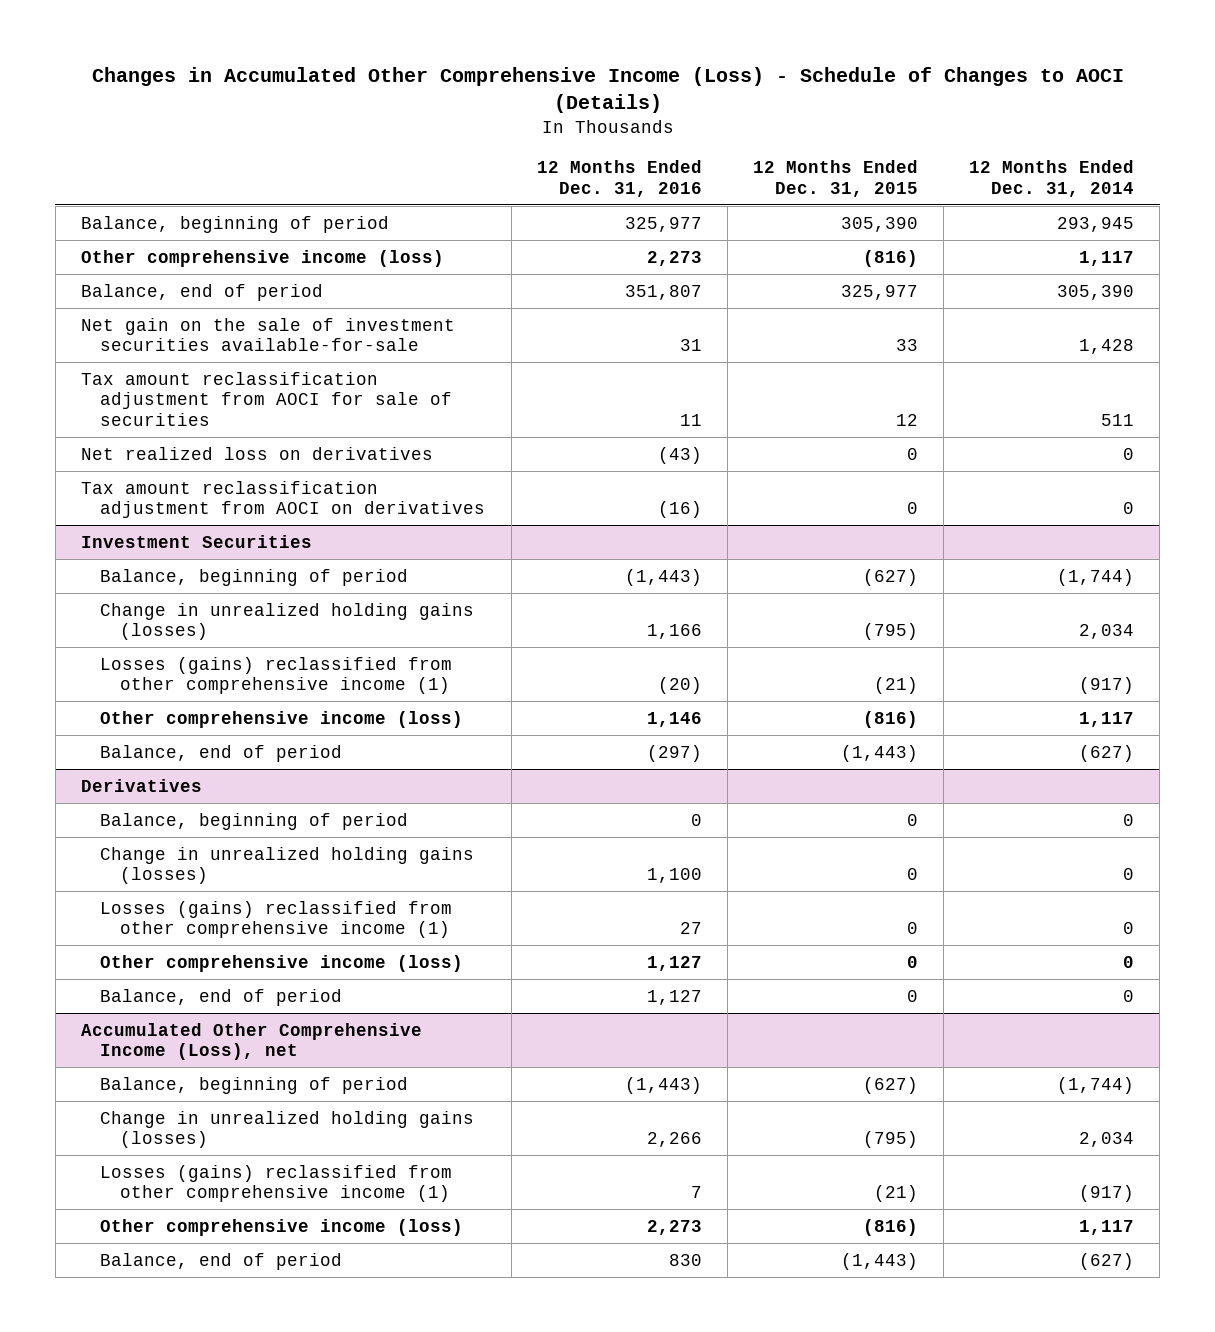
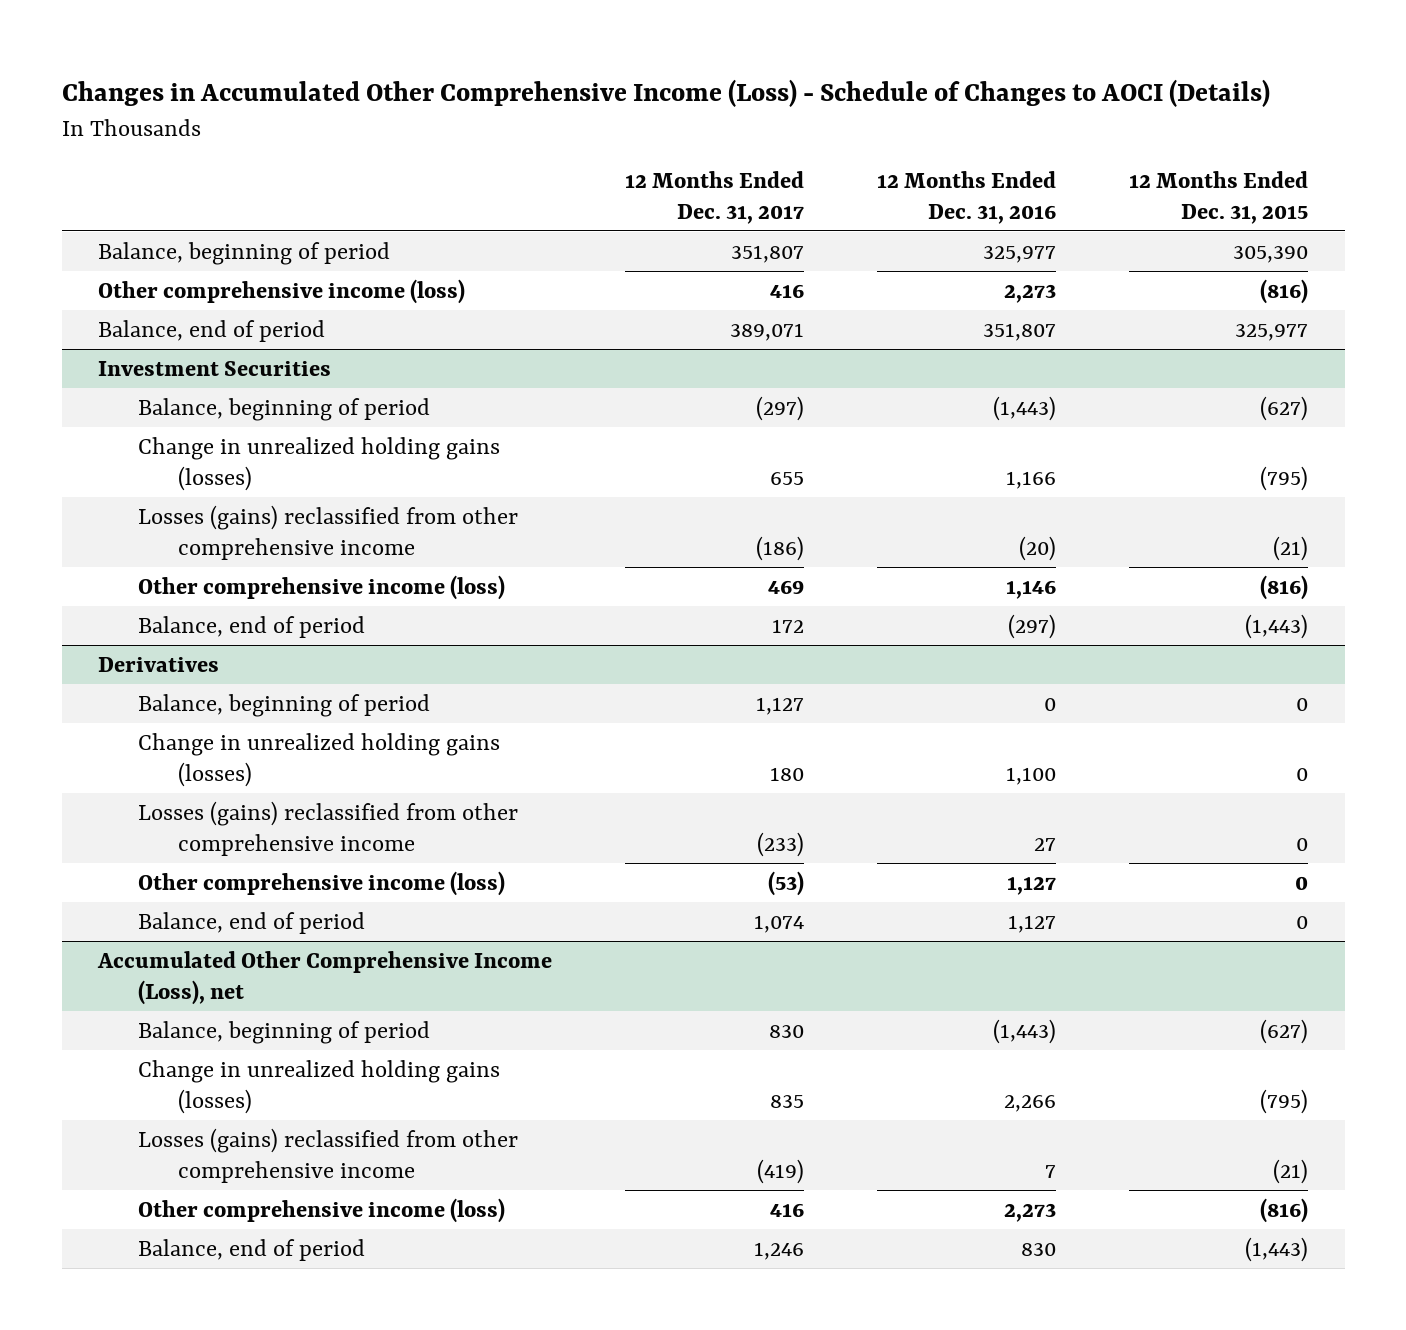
[969,159,1135,197] 12 Months Ended Dec. 31, 2014 -> none
none -> [625,170,805,224] 12 Months Ended Dec. 31, 2017
[80,317,455,352] Net gain on the sale of investment securities available-for-sale -> none
[80,371,453,427] Tax amount reclassification adjustment from AOCI for sale of securities -> none
[80,446,433,460] Net realized loss on derivatives -> none
[80,480,486,519] Tax amount reclassification adjustment from AOCI on derivatives -> none
[100,656,453,695] Losses (gains) reclassified from other comprehensive income (1) -> [138,504,519,560] Losses (gains) reclassified from other comprehensive income
[100,900,453,939] Losses (gains) reclassified from other comprehensive income (1) -> [138,800,519,856] Losses (gains) reclassified from other comprehensive income
[100,1164,453,1203] Losses (gains) reclassified from other comprehensive income (1) -> [138,1127,519,1183] Losses (gains) reclassified from other comprehensive income

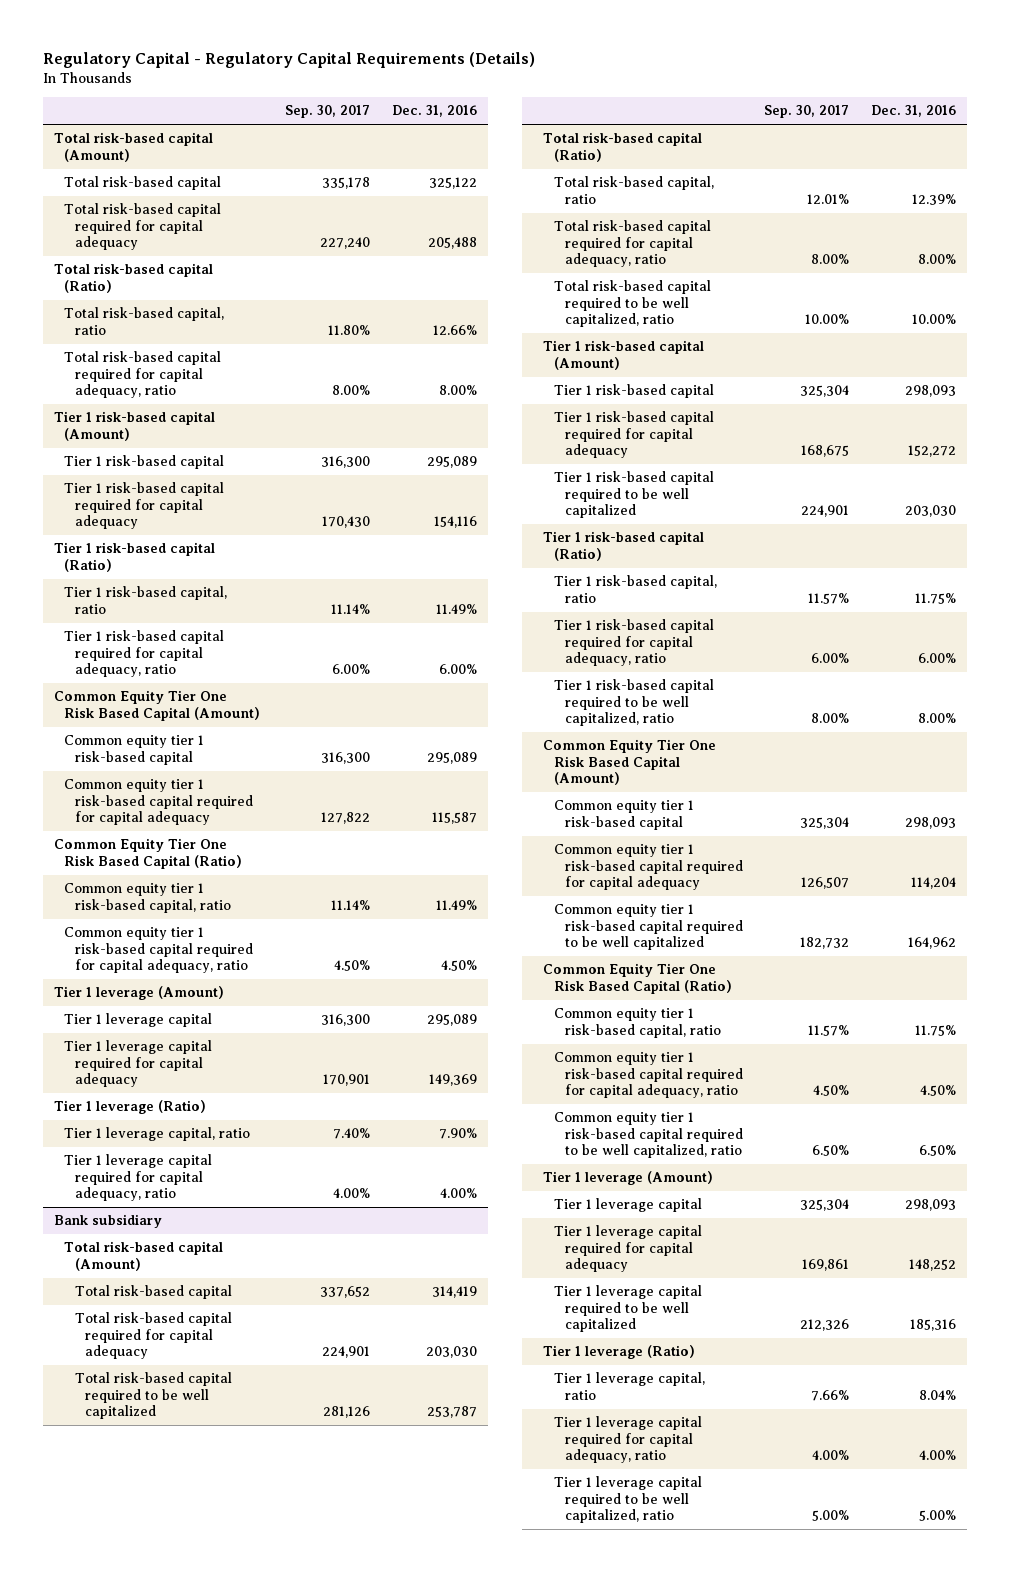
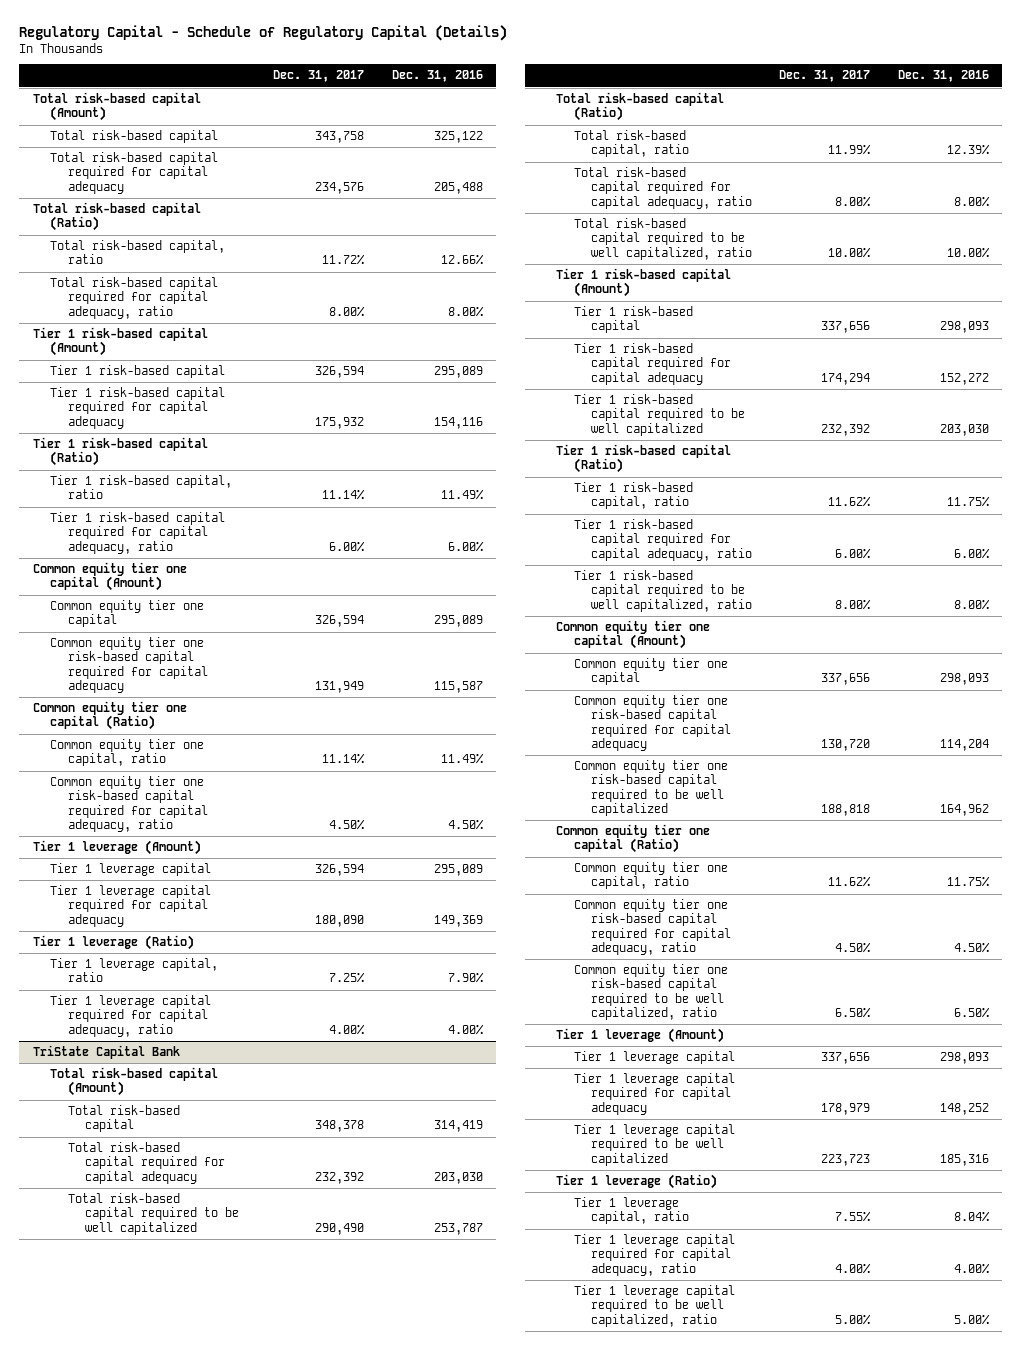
[43,52,536,69] Regulatory Capital - Regulatory Capital Requirements (Details) -> [19,25,508,42] Regulatory Capital - Schedule of Regulatory Capital (Details)
[285,105,371,119] Sep. 30, 2017 -> none
none -> [273,70,365,83] Dec. 31, 2017
[53,690,261,721] Common Equity Tier One Risk Based Capital (Amount) -> [32,562,187,592] Common equity tier one capital (Amount)
[64,735,205,765] Common equity tier 1 risk-based capital -> [50,600,205,628] Common equity tier one capital
[64,779,253,826] Common equity tier 1 risk-based capital required for capital adequacy -> [50,637,208,693] Common equity tier one risk-based capital required for capital adequacy
[53,838,243,869] Common Equity Tier One Risk Based Capital (Ratio) -> [32,701,187,731] Common equity tier one capital (Ratio)
[64,883,231,913] Common equity tier 1 risk-based capital, ratio -> [50,739,205,767] Common equity tier one capital, ratio
[64,927,253,974] Common equity tier 1 risk-based capital required for capital adequacy, ratio -> [50,776,208,832] Common equity tier one risk-based capital required for capital adequacy, ratio
[53,1214,162,1229] Bank subsidiary -> [32,1045,180,1060] TriState Capital Bank
[543,739,717,786] Common Equity Tier One Risk Based Capital (Amount) -> [556,620,711,650] Common equity tier one capital (Amount)
[553,800,694,830] Common equity tier 1 risk-based capital -> [573,658,728,686] Common equity tier one capital
[553,844,743,891] Common equity tier 1 risk-based capital required for capital adequacy -> [573,695,732,751] Common equity tier one risk-based capital required for capital adequacy
[553,904,743,951] Common equity tier 1 risk-based capital required to be well capitalized -> [573,760,728,816] Common equity tier one risk-based capital required to be well capitalized
[543,963,732,994] Common Equity Tier One Risk Based Capital (Ratio) -> [556,824,711,854] Common equity tier one capital (Ratio)
[553,1008,721,1038] Common equity tier 1 risk-based capital, ratio -> [573,862,728,890] Common equity tier one capital, ratio
[553,1052,743,1099] Common equity tier 1 risk-based capital required for capital adequacy, ratio -> [573,899,732,955] Common equity tier one risk-based capital required for capital adequacy, ratio
[553,1112,743,1159] Common equity tier 1 risk-based capital required to be well capitalized, ratio -> [573,964,728,1020] Common equity tier one risk-based capital required to be well capitalized, ratio

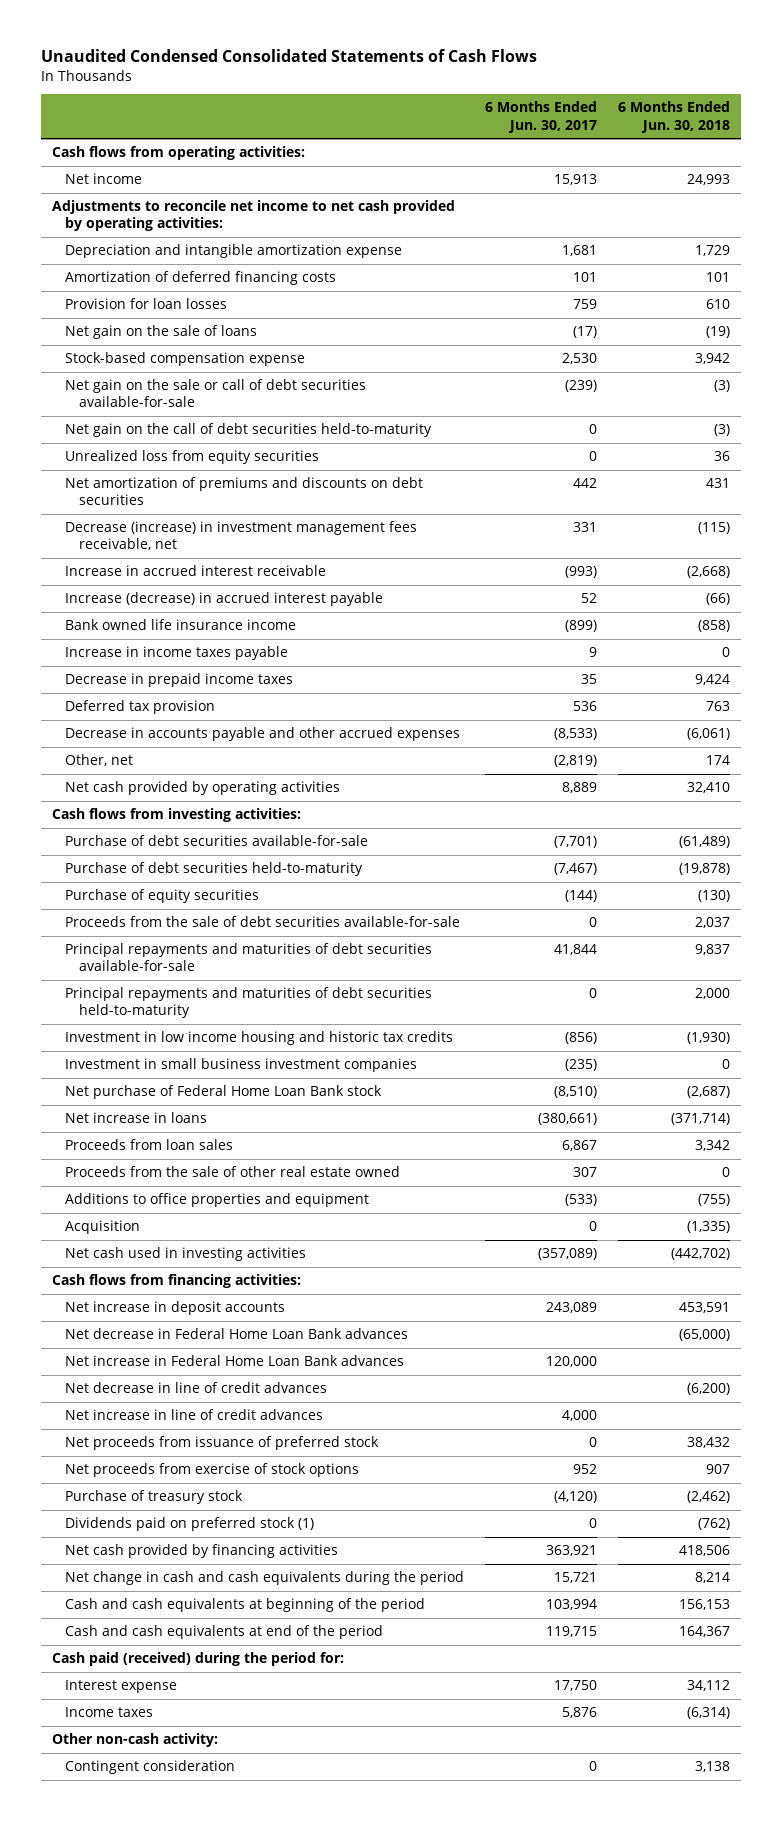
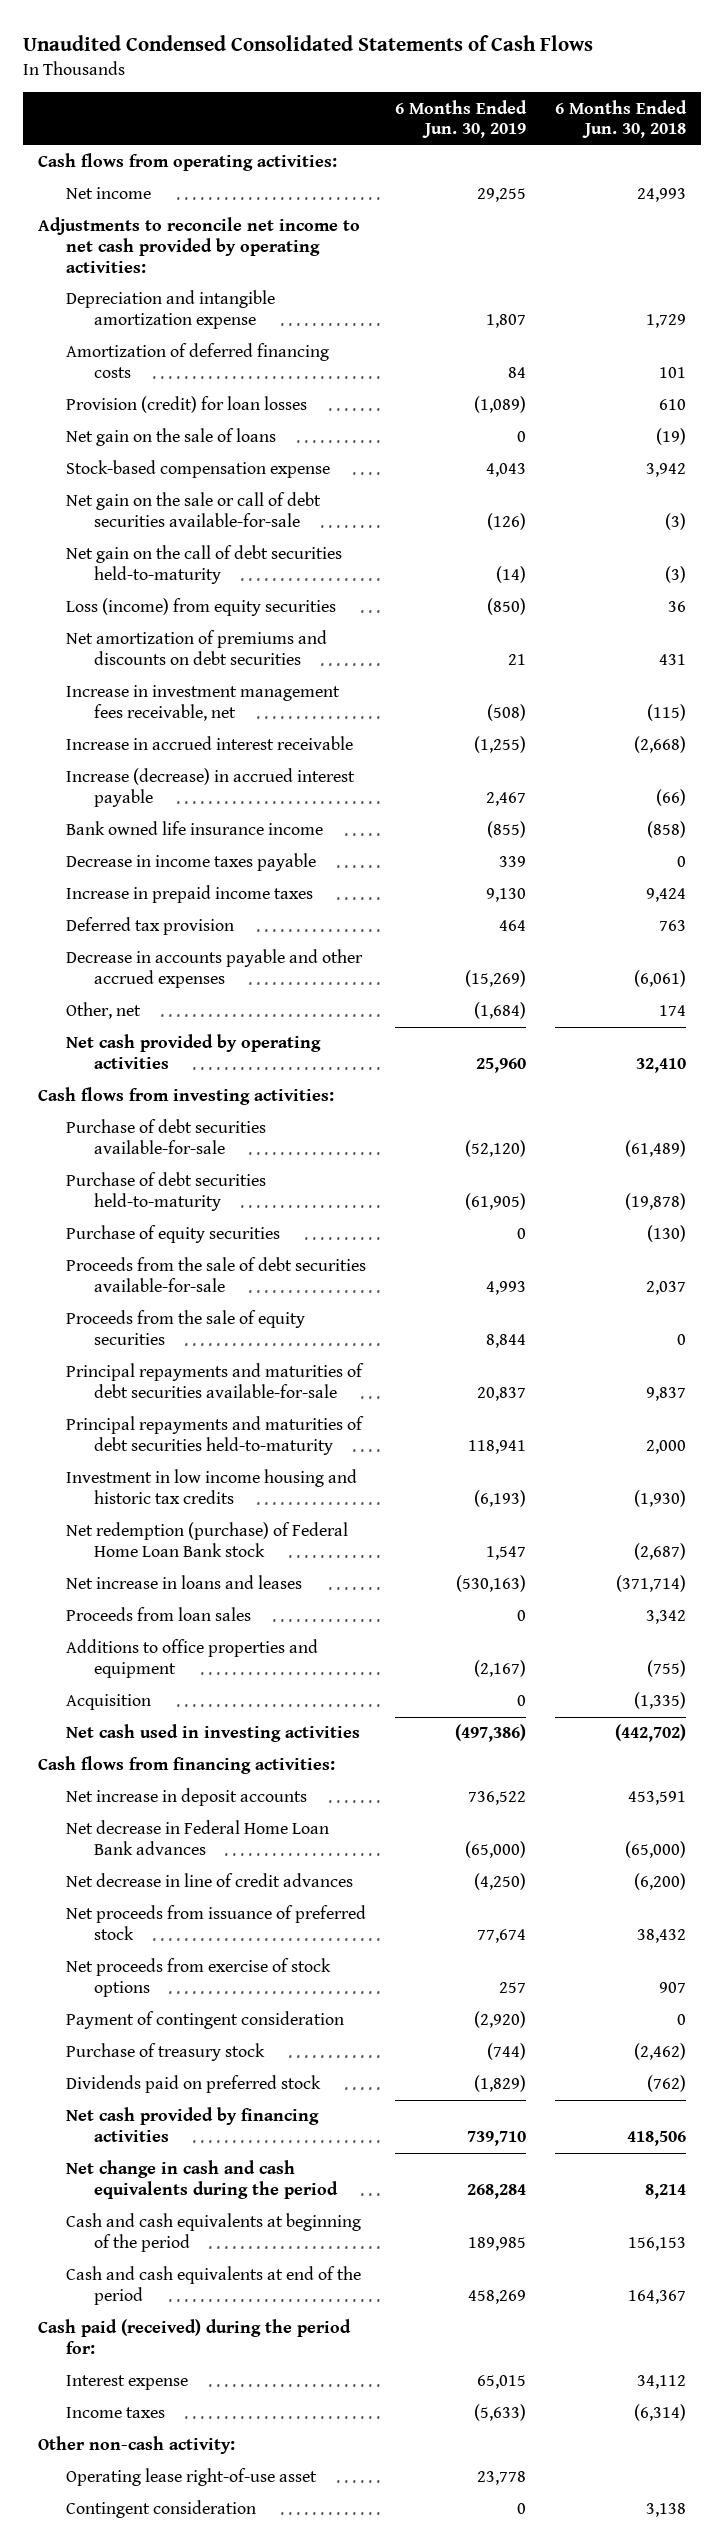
[485,101,598,133] 6 Months Ended Jun. 30, 2017 -> none
none -> [395,99,528,139] 6 Months Ended Jun. 30, 2019
[65,298,228,310] Provision for loan losses -> [65,396,307,414] Provision (credit) for loan losses
[65,450,320,465] Unrealized loss from equity securities -> [65,598,336,617] Loss (income) from equity securities
[65,521,418,551] Decrease (increase) in investment management fees receivable, net -> [65,685,340,722] Increase in investment management fees receivable, net
[65,646,289,661] Increase in income taxes payable -> [65,853,316,872] Decrease in income taxes payable
[65,673,294,688] Decrease in prepaid income taxes -> [65,885,313,904] Increase in prepaid income taxes
none -> [65,1310,305,1346] Proceeds from the sale of equity securities
[65,1058,418,1073] Investment in small business investment companies -> none
[65,1085,383,1100] Net purchase of Federal Home Loan Bank stock -> [65,1522,348,1558] Net redemption (purchase) of Federal Home Loan Bank stock
[65,1112,208,1124] Net increase in loans -> [65,1575,302,1590] Net increase in loans and leases
[65,1166,401,1178] Proceeds from the sale of other real estate owned -> none
[65,1355,405,1367] Net increase in Federal Home Loan Bank advances -> none
[65,1409,324,1421] Net increase in line of credit advances -> none
none -> [65,2011,344,2030] Payment of contingent consideration
[65,1517,315,1532] Dividends paid on preferred stock (1) -> [65,2075,321,2094] Dividends paid on preferred stock
none -> [65,2468,317,2487] Operating lease right-of-use asset

